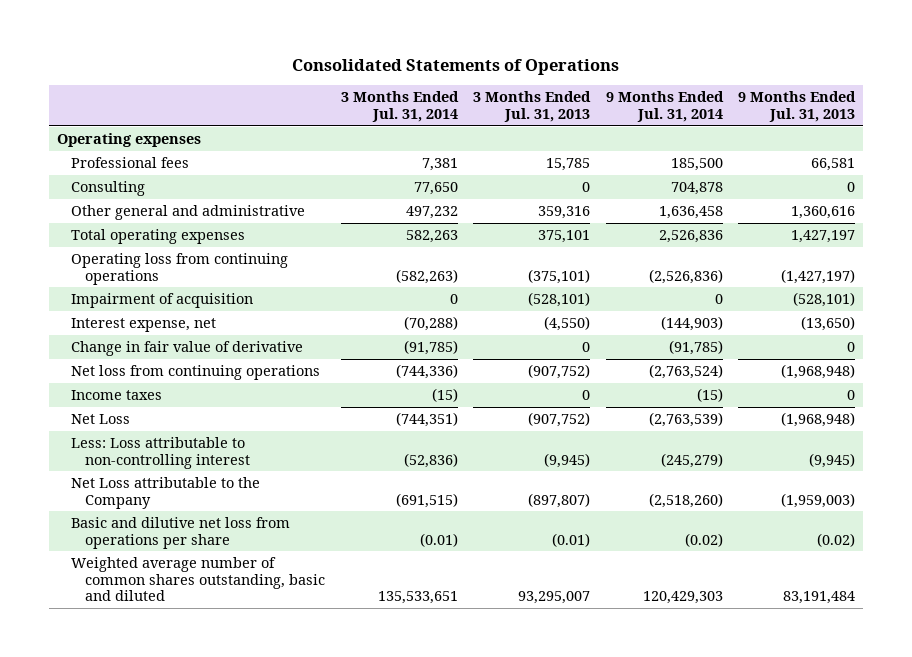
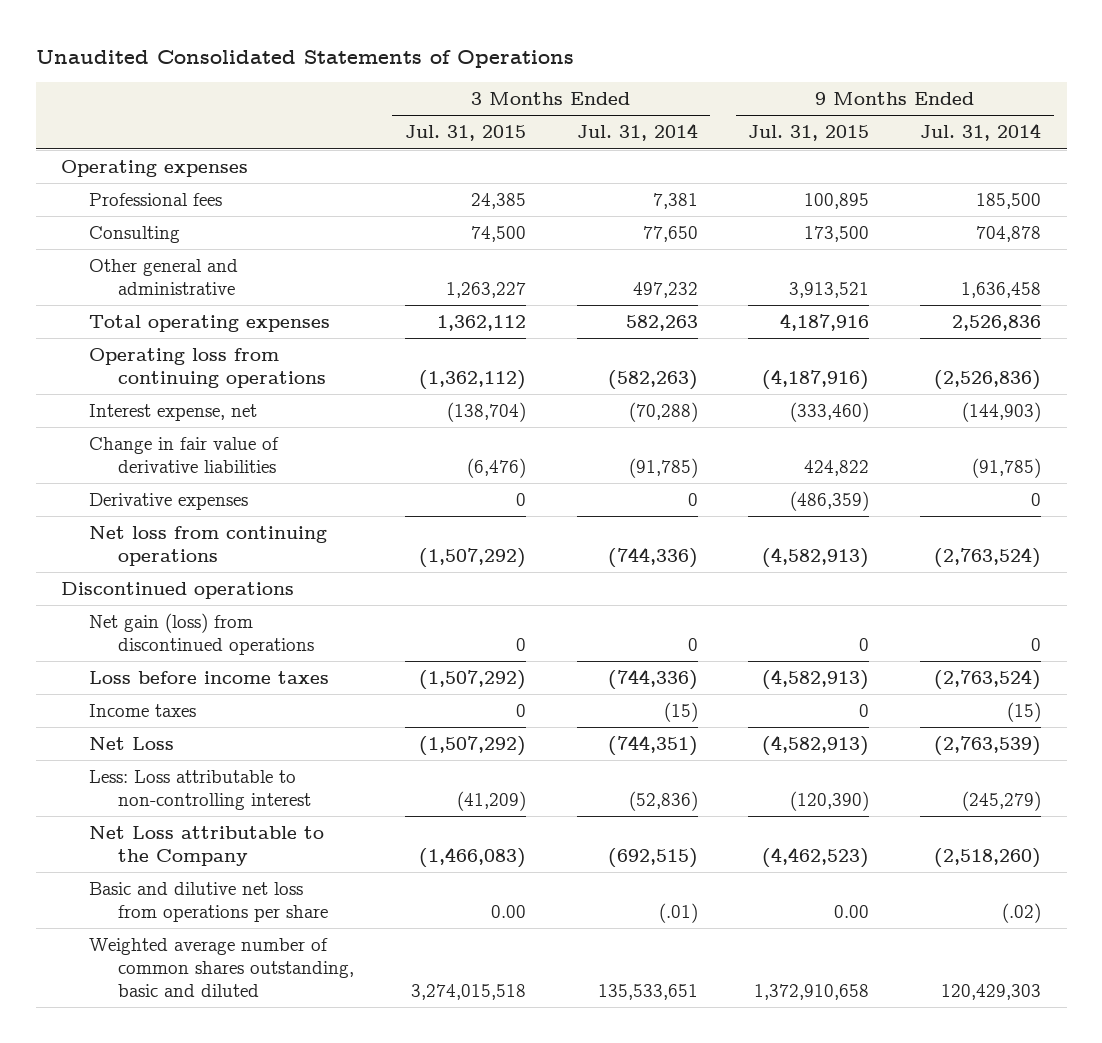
[291,59,619,76] Consolidated Statements of Operations -> [35,50,574,69] Unaudited Consolidated Statements of Operations
[473,91,592,123] 3 Months Ended Jul. 31, 2013 -> none
[738,91,857,123] 9 Months Ended Jul. 31, 2013 -> none
none -> [404,125,526,142] Jul. 31, 2015
none -> [748,125,870,142] Jul. 31, 2015
[70,292,253,308] Impairment of acquisition -> none
[70,340,303,356] Change in fair value of derivative -> [89,436,280,473] Change in fair value of derivative liabilities
none -> [89,492,249,510] Derivative expenses
none -> [60,581,294,599] Discontinued operations
none -> [89,612,314,655] Net gain (loss) from discontinued operations
none -> [89,670,330,684] Loss before income taxes
[395,492,458,508] (691,515) -> [607,847,698,868] (692,515)
[419,532,458,547] (0.01) -> [658,902,698,923] (.01)
[684,532,723,547] (0.02) -> [1002,902,1042,923] (.02)

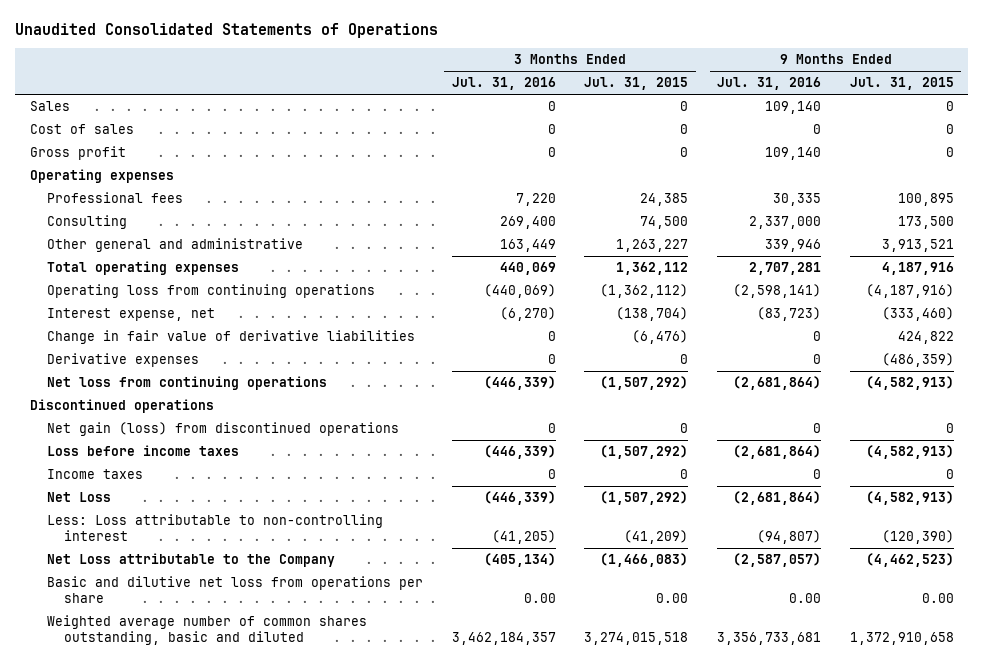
[576,123,698,142] Jul. 31, 2014 -> none
[920,123,1042,142] Jul. 31, 2014 -> none
none -> [451,77,556,91] Jul. 31, 2016
none -> [717,77,822,91] Jul. 31, 2016
none -> [29,101,70,112] Sales
none -> [29,124,134,135] Cost of sales
none -> [29,146,126,161] Gross profit

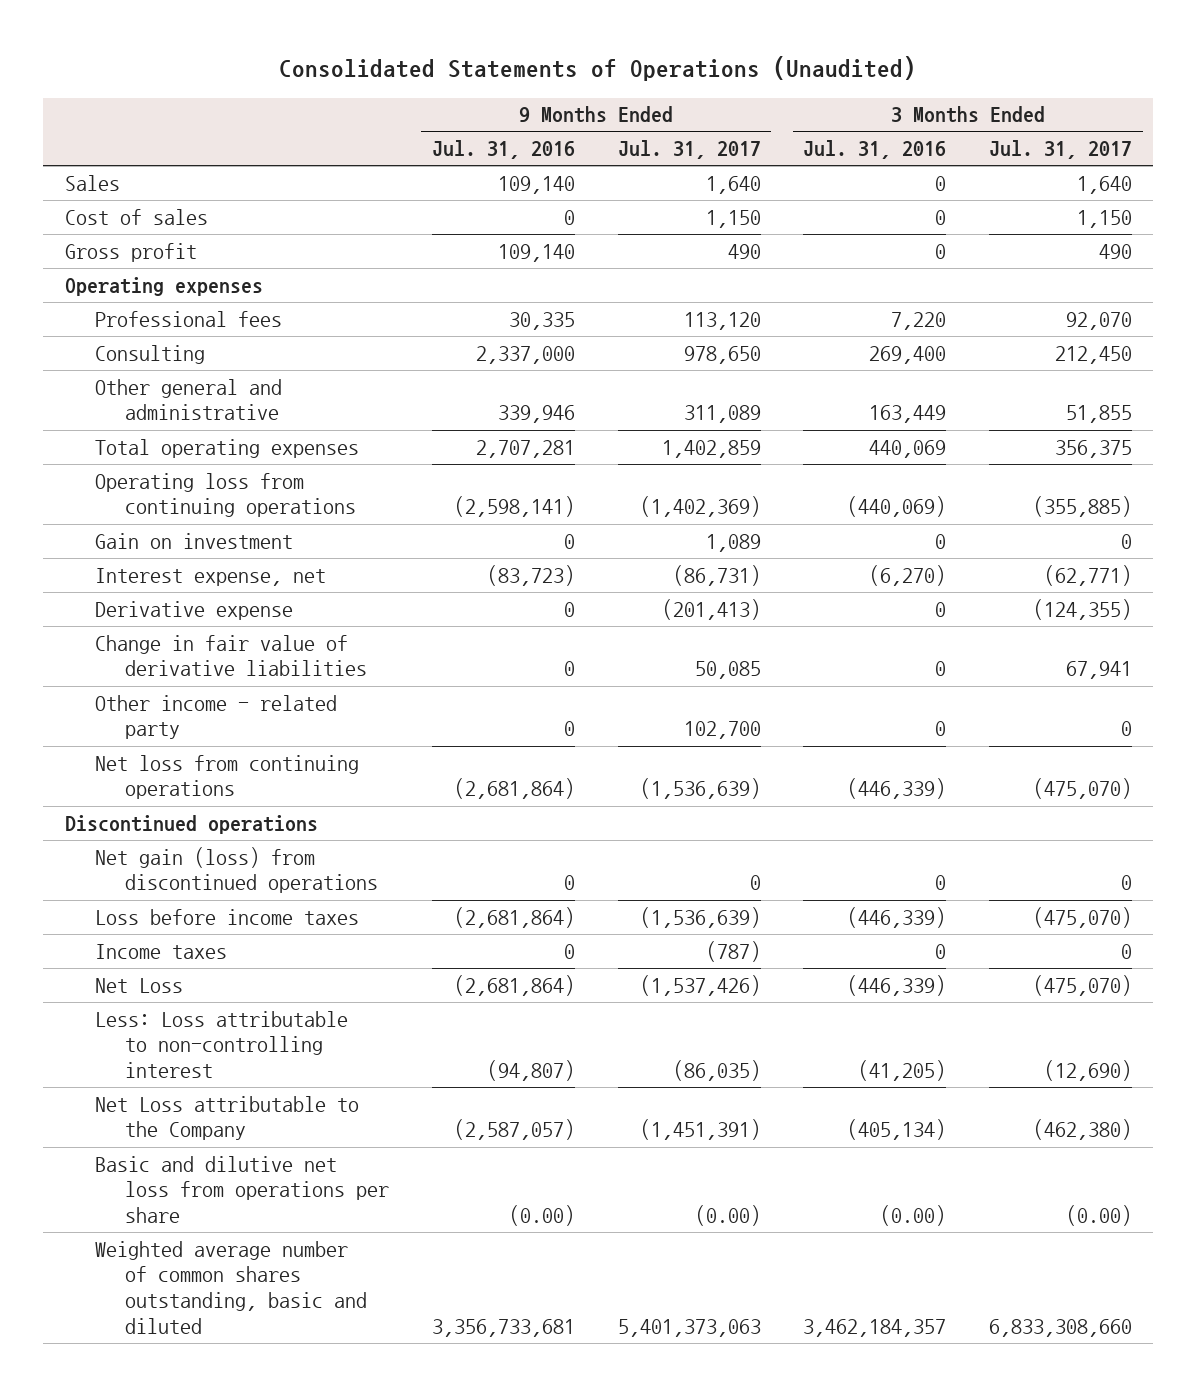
[15,23,439,39] Unaudited Consolidated Statements of Operations -> [279,56,917,82] Consolidated Statements of Operations (Unaudited)
[584,77,689,91] Jul. 31, 2015 -> none
[849,77,954,91] Jul. 31, 2015 -> none
none -> [617,140,761,160] Jul. 31, 2017
none -> [989,140,1133,160] Jul. 31, 2017
none -> [95,532,294,549] Gain on investment
none -> [95,600,294,620] Derivative expense
[46,353,199,368] Derivative expenses -> none
none -> [95,694,338,740] Other income - related party
[523,592,556,603] 0.00 -> [880,1205,947,1227] (0.00)
[789,592,822,603] 0.00 -> [509,1205,576,1227] (0.00)

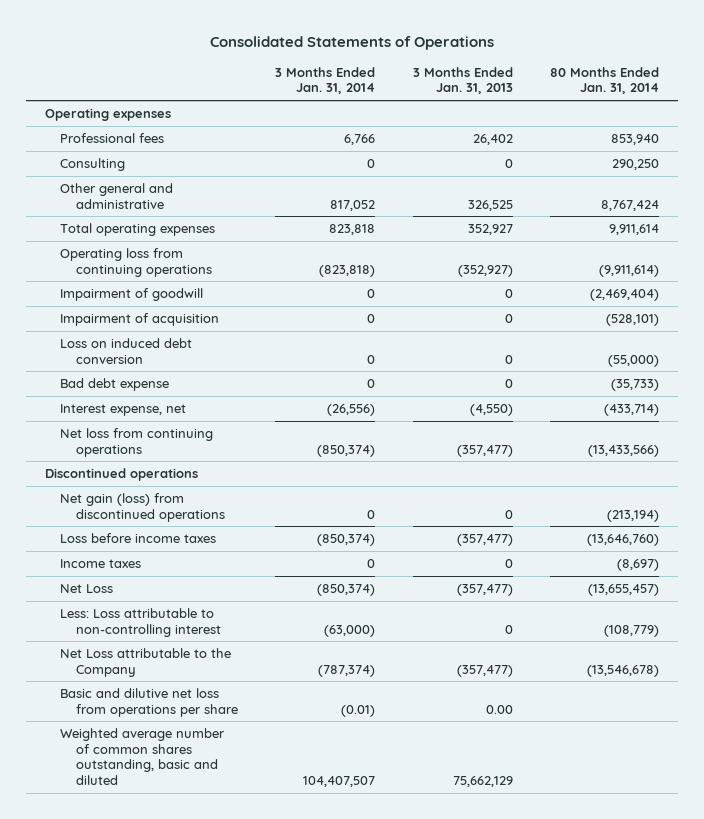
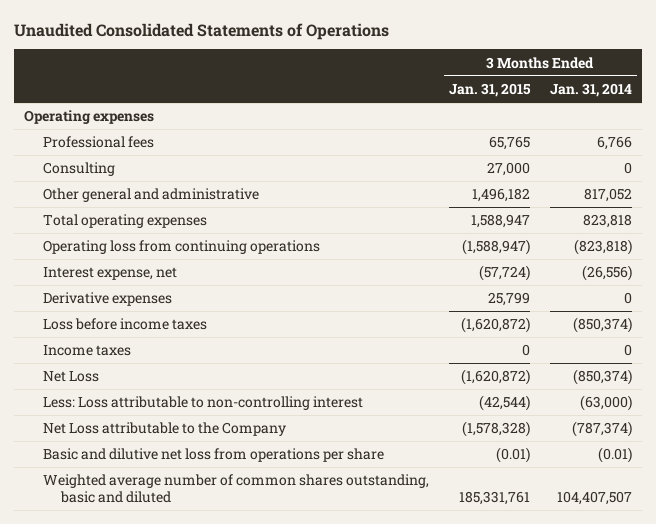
[210,35,495,50] Consolidated Statements of Operations -> [14,22,390,40] Unaudited Consolidated Statements of Operations
[412,66,513,95] 3 Months Ended Jan. 31, 2013 -> none
[550,66,660,95] 80 Months Ended Jan. 31, 2014 -> none
none -> [448,83,531,98] Jan. 31, 2015
[60,288,204,302] Impairment of goodwill -> none
[60,313,220,327] Impairment of acquisition -> none
[60,338,193,364] Loss on induced debt conversion -> none
[60,378,170,392] Bad debt expense -> none
[60,428,214,457] Net loss from continuing operations -> none
[45,468,199,482] Discontinued operations -> none
[60,493,225,522] Net gain (loss) from discontinued operations -> none
none -> [42,292,172,307] Derivative expenses

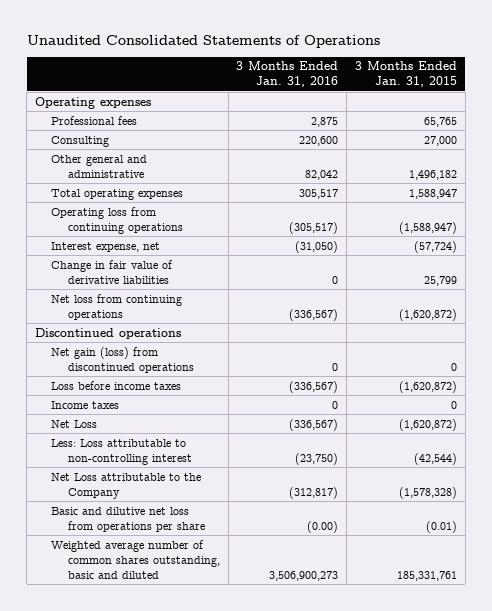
[550,83,633,98] Jan. 31, 2014 -> none
none -> [236,61,339,88] 3 Months Ended Jan. 31, 2016
[42,292,172,307] Derivative expenses -> [51,259,174,284] Change in fair value of derivative liabilities
none -> [51,293,183,320] Net loss from continuing operations
none -> [34,327,181,339] Discontinued operations
none -> [51,346,194,373] Net gain (loss) from discontinued operations

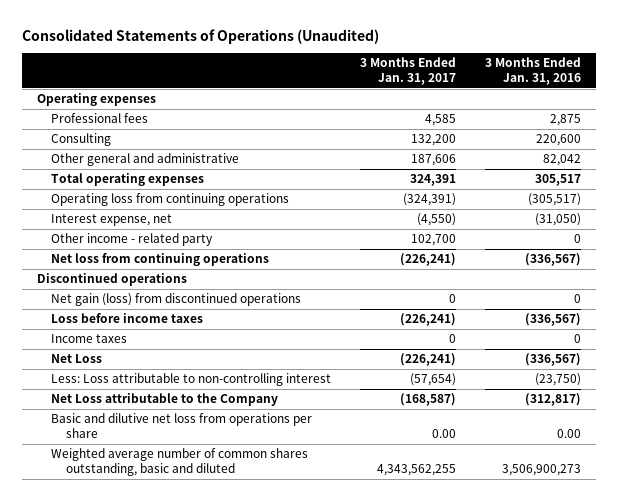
[26,34,380,48] Unaudited Consolidated Statements of Operations -> [21,28,379,44] Consolidated Statements of Operations (Unaudited)
[354,61,457,88] 3 Months Ended Jan. 31, 2015 -> none
none -> [360,57,457,86] 3 Months Ended Jan. 31, 2017
[51,259,174,284] Change in fair value of derivative liabilities -> none
none -> [51,233,214,247] Other income - related party
[307,520,339,533] (0.00) -> [557,429,582,439] 0.00

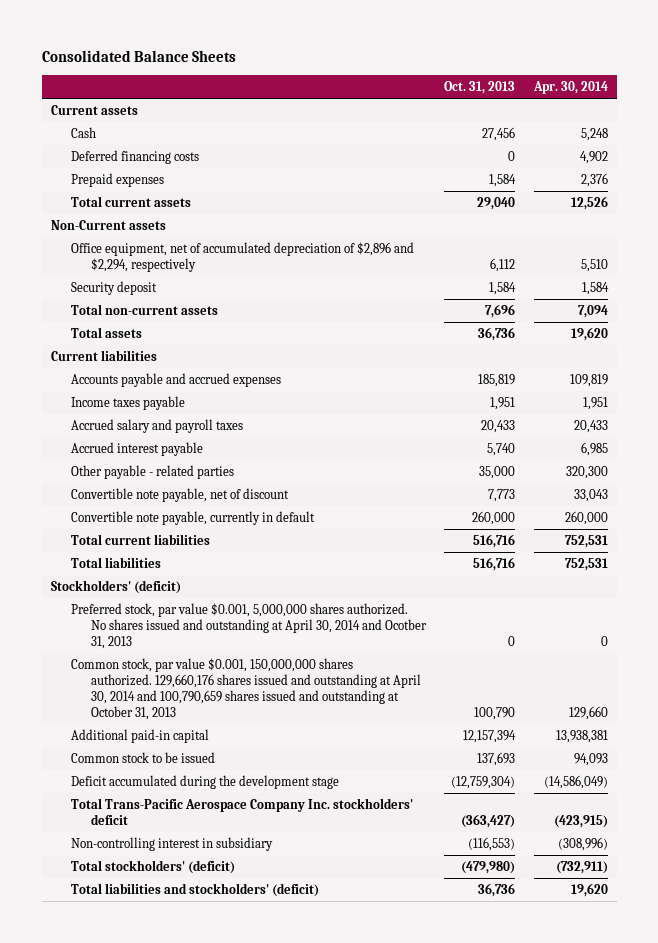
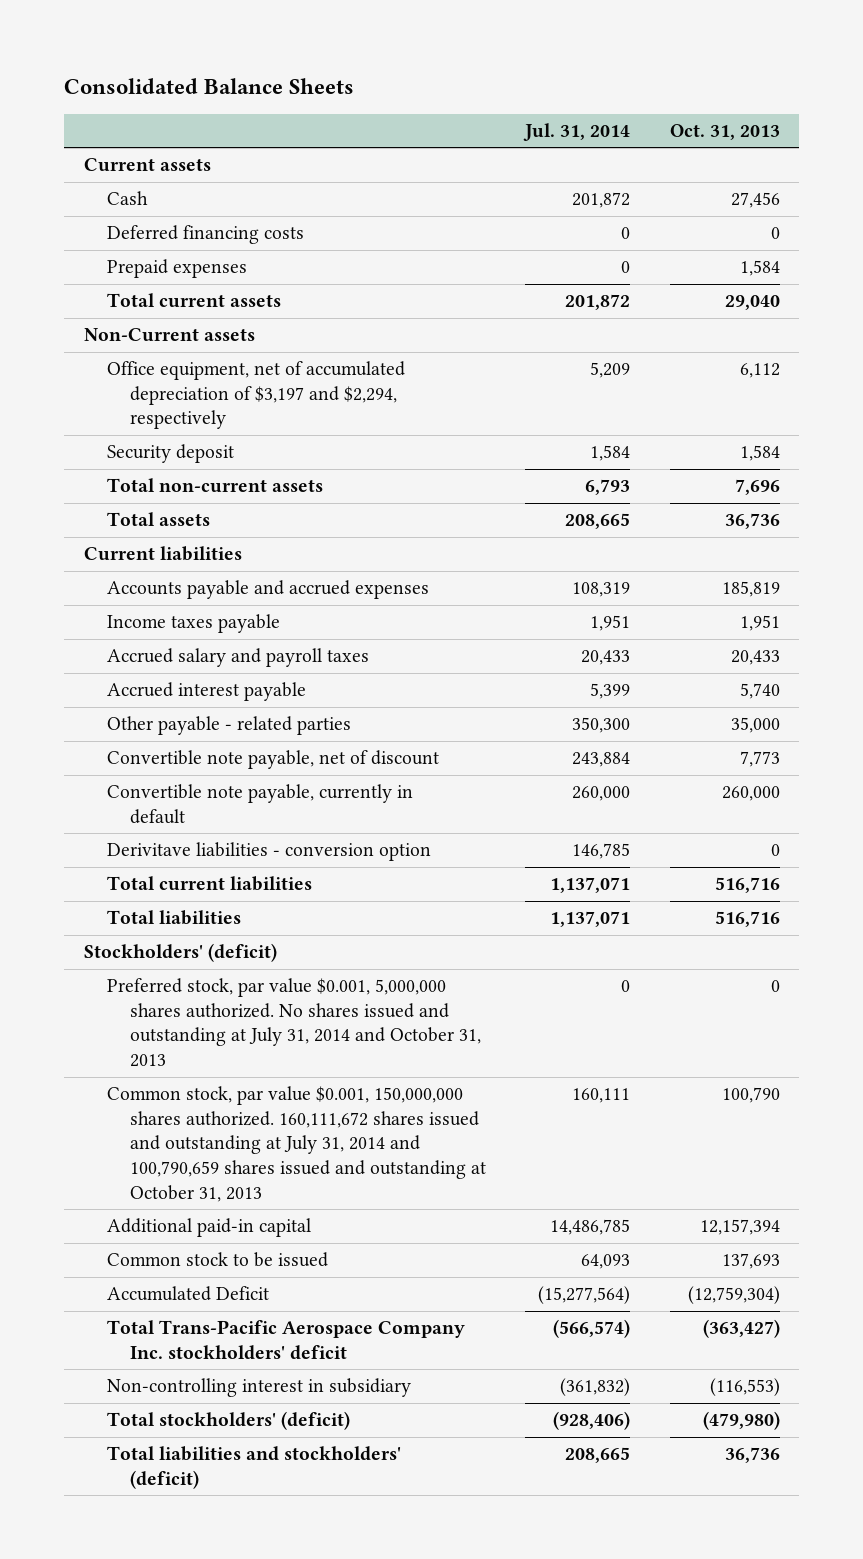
[532,80,608,94] Apr. 30, 2014 -> none
none -> [523,122,631,141] Jul. 31, 2014
[71,241,415,273] Office equipment, net of accumulated depreciation of $2,896 and $2,294, respectively -> [106,361,405,430] Office equipment, net of accumulated depreciation of $3,197 and $2,294, respectively
none -> [106,842,431,862] Derivitave liabilities - conversion option
[71,602,428,650] Preferred stock, par value $0.001, 5,000,000 shares authorized. No shares issued and outstanding at April 30, 2014 and Ocotber 31, 2013 -> [106,978,481,1068] Preferred stock, par value $0.001, 5,000,000 shares authorized. No shares issued and outstanding at July 31, 2014 and October 31, 2013
[71,657,422,721] Common stock, par value $0.001, 150,000,000 shares authorized. 129,660,176 shares issued and outstanding at April 30, 2014 and 100,790,659 shares issued and outstanding at October 31, 2013 -> [106,1086,486,1202] Common stock, par value $0.001, 150,000,000 shares authorized. 160,111,672 shares issued and outstanding at July 31, 2014 and 100,790,659 shares issued and outstanding at October 31, 2013
[71,774,340,789] Deficit accumulated during the development stage -> [106,1286,269,1302] Accumulated Deficit

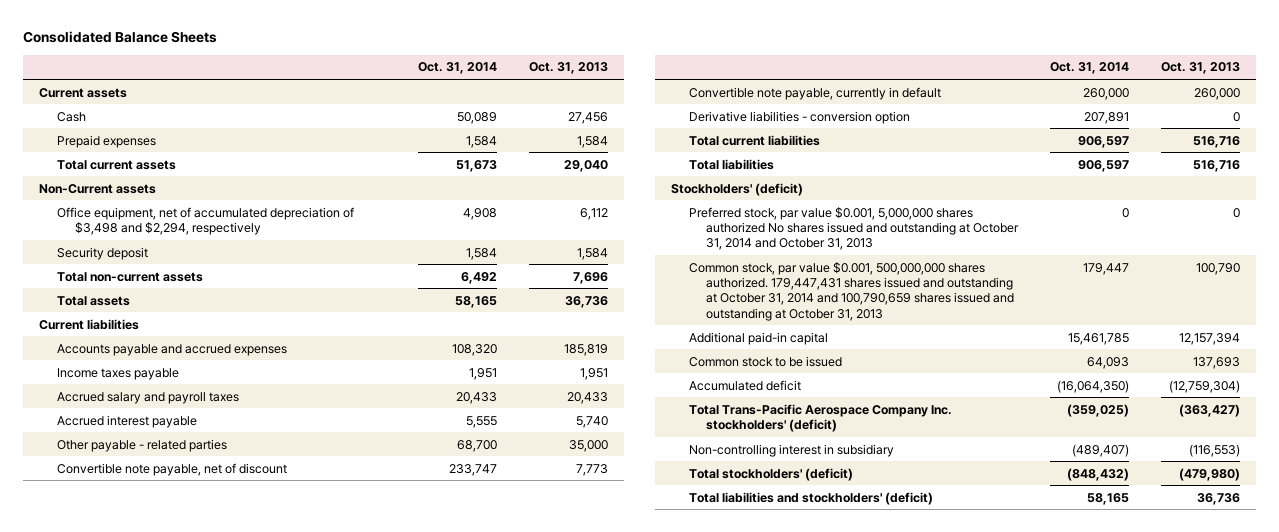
[523,122,631,141] Jul. 31, 2014 -> none
none -> [418,62,498,75] Oct. 31, 2014
[106,225,304,245] Deferred financing costs -> none
[106,361,405,430] Office equipment, net of accumulated depreciation of $3,197 and $2,294, respectively -> [56,206,354,235] Office equipment, net of accumulated depreciation of $3,498 and $2,294, respectively
[106,842,431,862] Derivitave liabilities - conversion option -> [688,110,910,124] Derivative liabilities - conversion option
[106,978,481,1068] Preferred stock, par value $0.001, 5,000,000 shares authorized. No shares issued and outstanding at July 31, 2014 and October 31, 2013 -> [688,206,1020,251] Preferred stock, par value $0.001, 5,000,000 shares authorized No shares issued and outstanding at October 31, 2014 and October 31, 2013
[106,1086,486,1202] Common stock, par value $0.001, 150,000,000 shares authorized. 160,111,672 shares issued and outstanding at July 31, 2014 and 100,790,659 shares issued and outstanding at October 31, 2013 -> [688,261,1015,321] Common stock, par value $0.001, 500,000,000 shares authorized. 179,447,431 shares issued and outstanding at October 31, 2014 and 100,790,659 shares issued and outstanding at October 31, 2013
[106,1286,269,1302] Accumulated Deficit -> [688,379,801,391] Accumulated deficit
[106,1320,465,1360] Total Trans-Pacific Aerospace Company Inc. stockholders' deficit -> [688,403,952,432] Total Trans-Pacific Aerospace Company Inc. stockholders' (deficit)

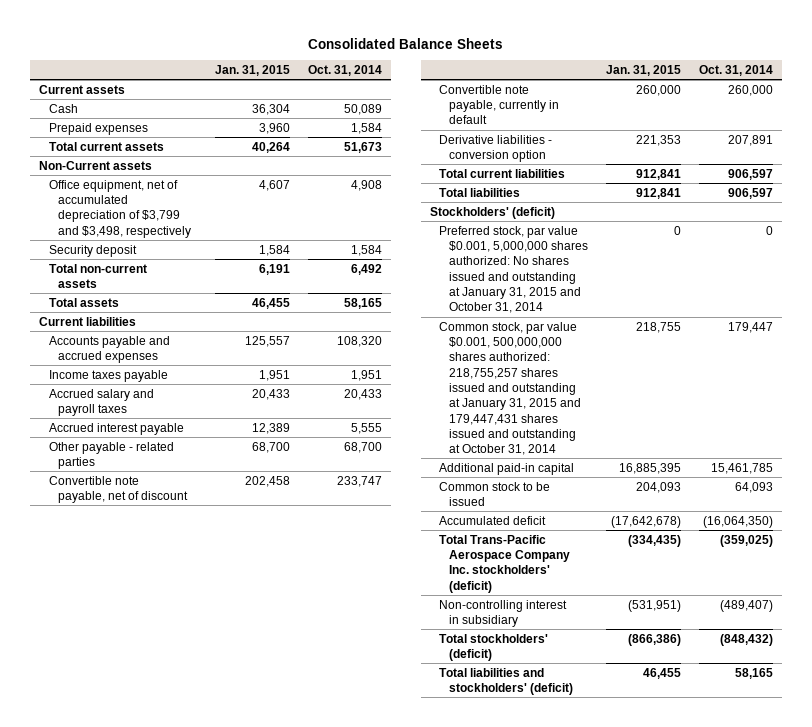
[529,62,609,75] Oct. 31, 2013 -> none
none -> [214,65,290,77] Jan. 31, 2015
[56,206,354,235] Office equipment, net of accumulated depreciation of $3,498 and $2,294, respectively -> [48,179,192,238] Office equipment, net of accumulated depreciation of $3,799 and $3,498, respectively
[688,206,1020,251] Preferred stock, par value $0.001, 5,000,000 shares authorized No shares issued and outstanding at October 31, 2014 and October 31, 2013 -> [439,225,588,314] Preferred stock, par value $0.001, 5,000,000 shares authorized: No shares issued and outstanding at January 31, 2015 and October 31, 2014
[688,261,1015,321] Common stock, par value $0.001, 500,000,000 shares authorized. 179,447,431 shares issued and outstanding at October 31, 2014 and 100,790,659 shares issued and outstanding at October 31, 2013 -> [439,321,581,456] Common stock, par value $0.001, 500,000,000 shares authorized: 218,755,257 shares issued and outstanding at January 31, 2015 and 179,447,431 shares issued and outstanding at October 31, 2014

